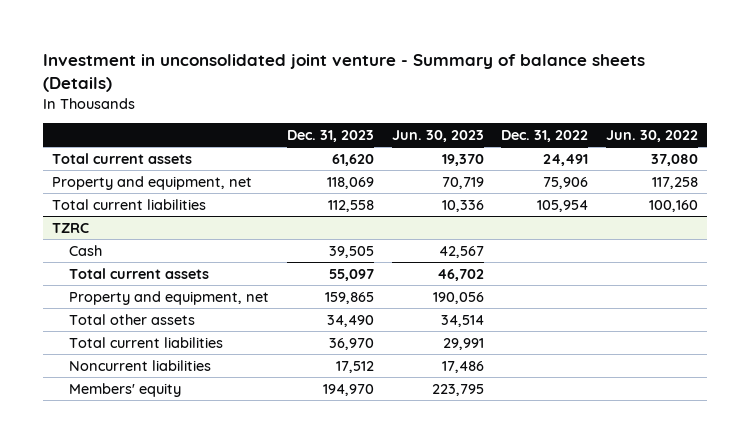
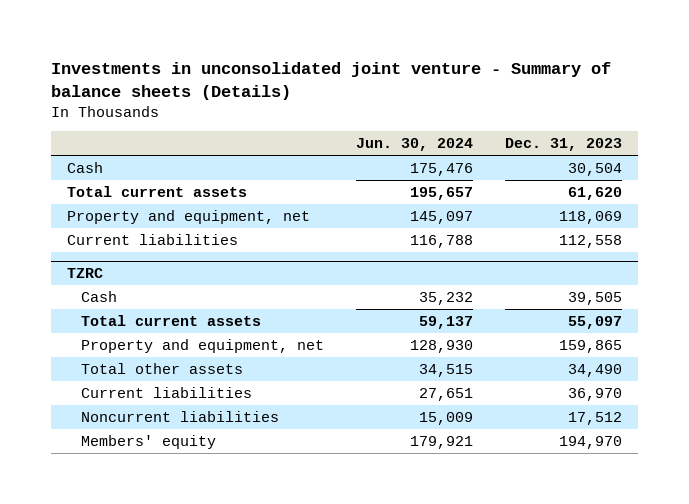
[43,53,646,92] Investment in unconsolidated joint venture - Summary of balance sheets (Details) -> [50,61,611,100] Investments in unconsolidated joint venture - Summary of balance sheets (Details)
[391,130,484,143] Jun. 30, 2023 -> none
[501,130,589,143] Dec. 31, 2022 -> none
[606,130,699,143] Jun. 30, 2022 -> none
none -> [356,138,474,152] Jun. 30, 2024
none -> [66,161,103,173] Cash
[52,198,207,210] Total current liabilities -> [66,233,238,245] Current liabilities
[69,336,224,348] Total current liabilities -> [81,386,253,398] Current liabilities

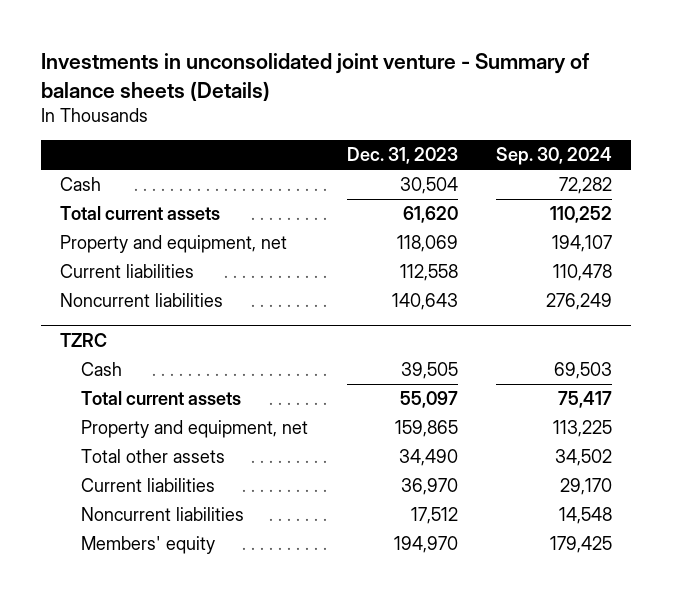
[356,138,474,152] Jun. 30, 2024 -> none
none -> [496,147,613,166] Sep. 30, 2024
none -> [60,293,224,308] Noncurrent liabilities

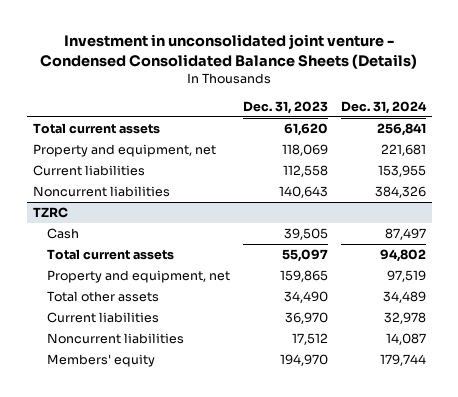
[41,53,590,101] Investments in unconsolidated joint venture - Summary of balance sheets (Details) -> [40,34,418,69] Investment in unconsolidated joint venture - Condensed Consolidated Balance Sheets (Details)
[496,147,613,166] Sep. 30, 2024 -> none
none -> [340,100,427,114] Dec. 31, 2024
[60,177,102,192] Cash -> none

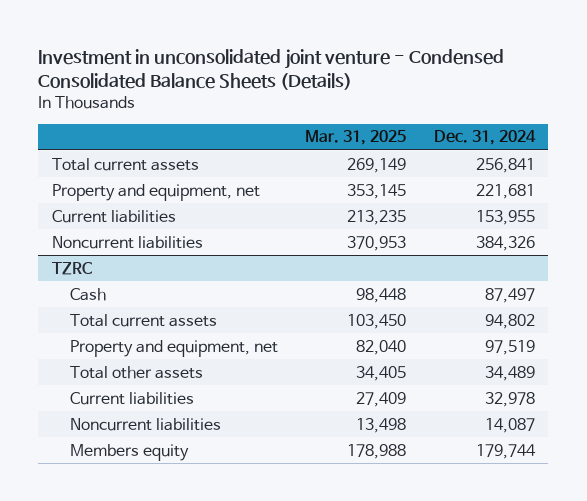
[242,100,328,114] Dec. 31, 2023 -> none
none -> [305,130,407,146] Mar. 31, 2025
[47,354,156,368] Members' equity -> [70,443,190,461] Members equity

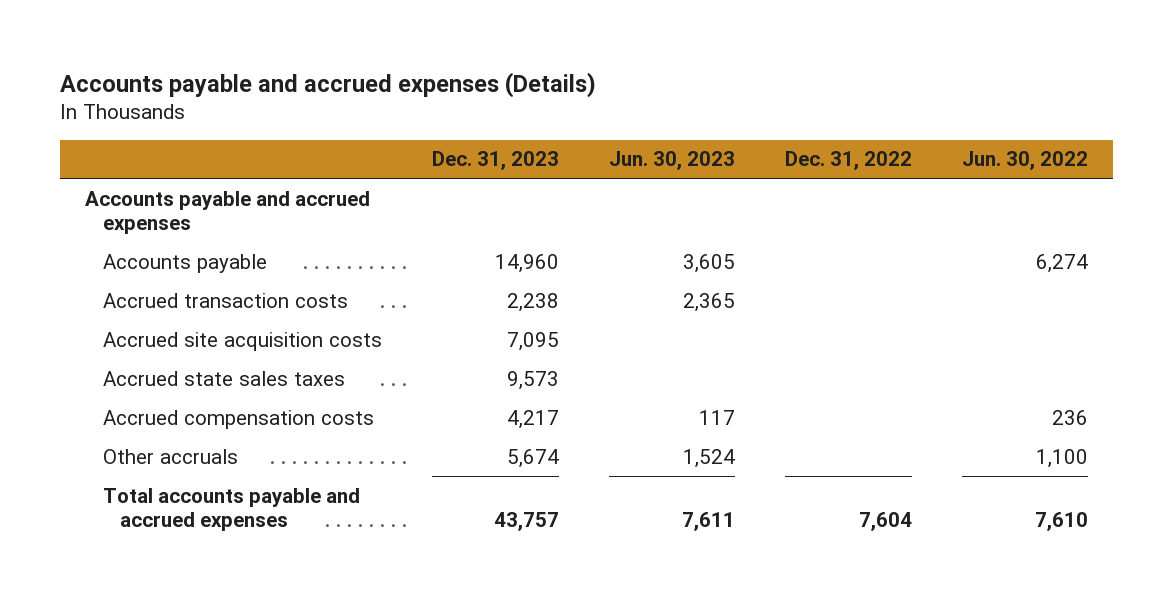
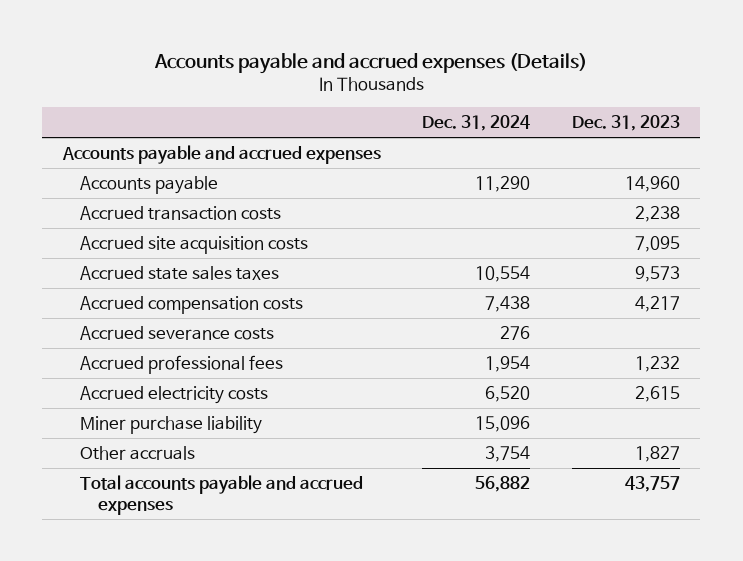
[608,151,735,171] Jun. 30, 2023 -> none
[784,151,912,171] Dec. 31, 2022 -> none
[962,151,1089,171] Jun. 30, 2022 -> none
none -> [422,115,531,132] Dec. 31, 2024
none -> [80,326,275,341] Accrued severance costs
none -> [80,355,284,375] Accrued professional fees
none -> [80,386,269,405] Accrued electricity costs
none -> [80,416,263,435] Miner purchase liability
[506,448,559,468] 5,674 -> [634,446,680,463] 1,827

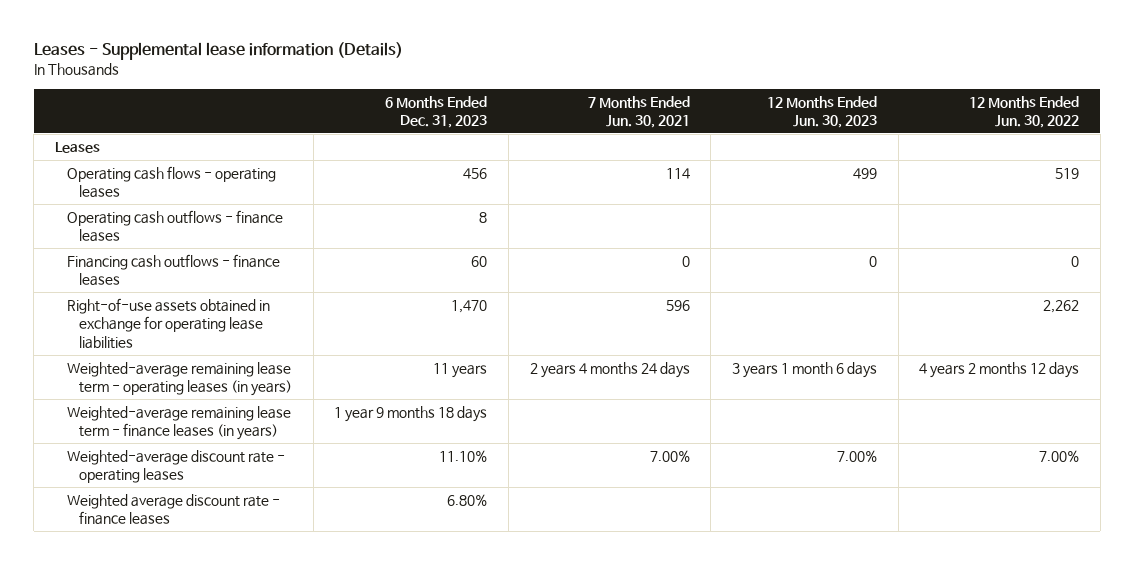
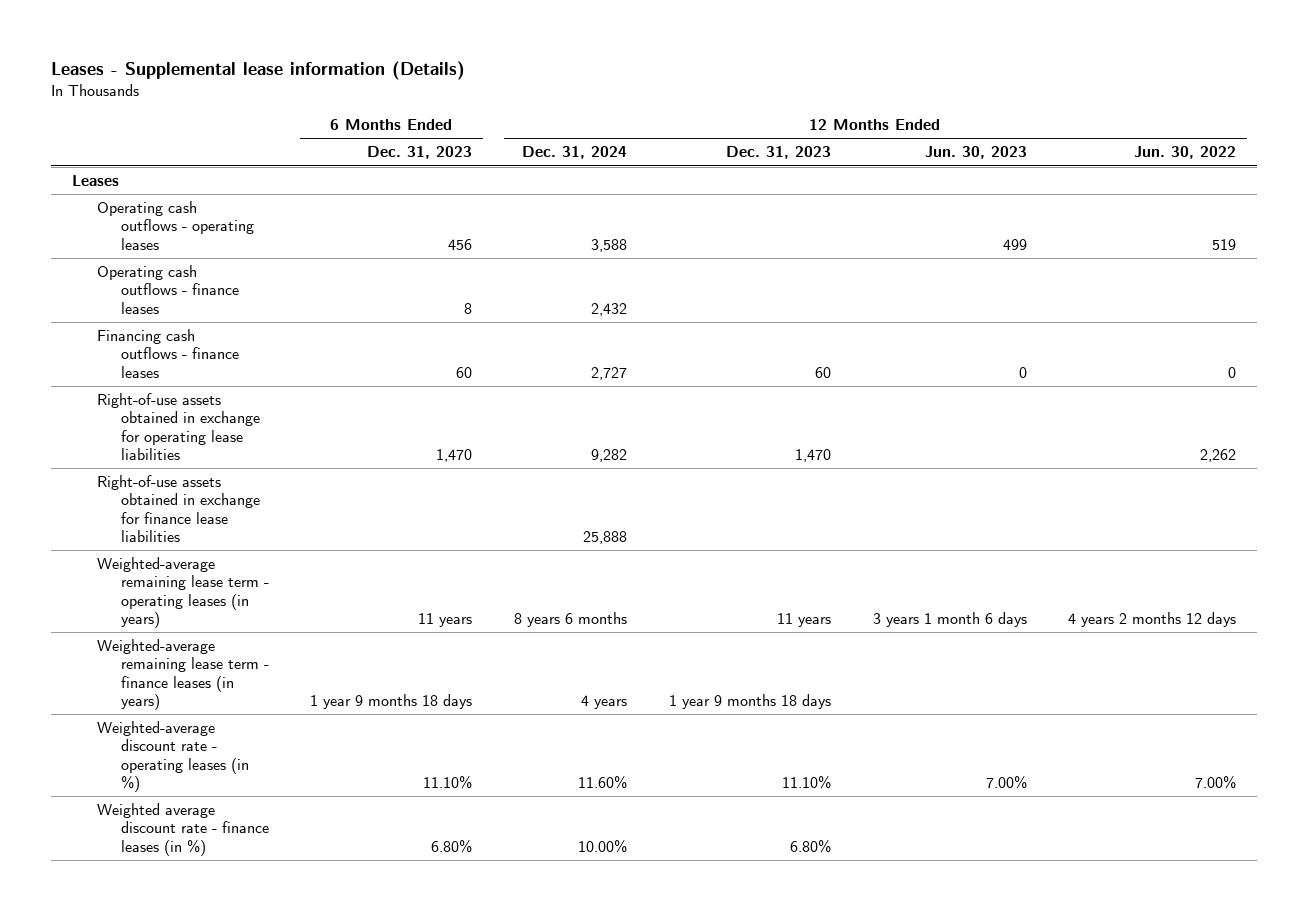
[587,95,690,128] 7 Months Ended Jun. 30, 2021 -> none
none -> [522,146,628,160] Dec. 31, 2024
none -> [725,146,831,160] Dec. 31, 2023
[66,166,276,199] Operating cash flows - operating leases -> [96,200,254,250] Operating cash outflows - operating leases
none -> [96,474,260,543] Right-of-use assets obtained in exchange for finance lease liabilities
[66,450,285,484] Weighted-average discount rate - operating leases -> [96,720,249,793] Weighted-average discount rate - operating leases (in %)
[66,494,280,526] Weighted average discount rate - finance leases -> [96,802,269,856] Weighted average discount rate - finance leases (in %)

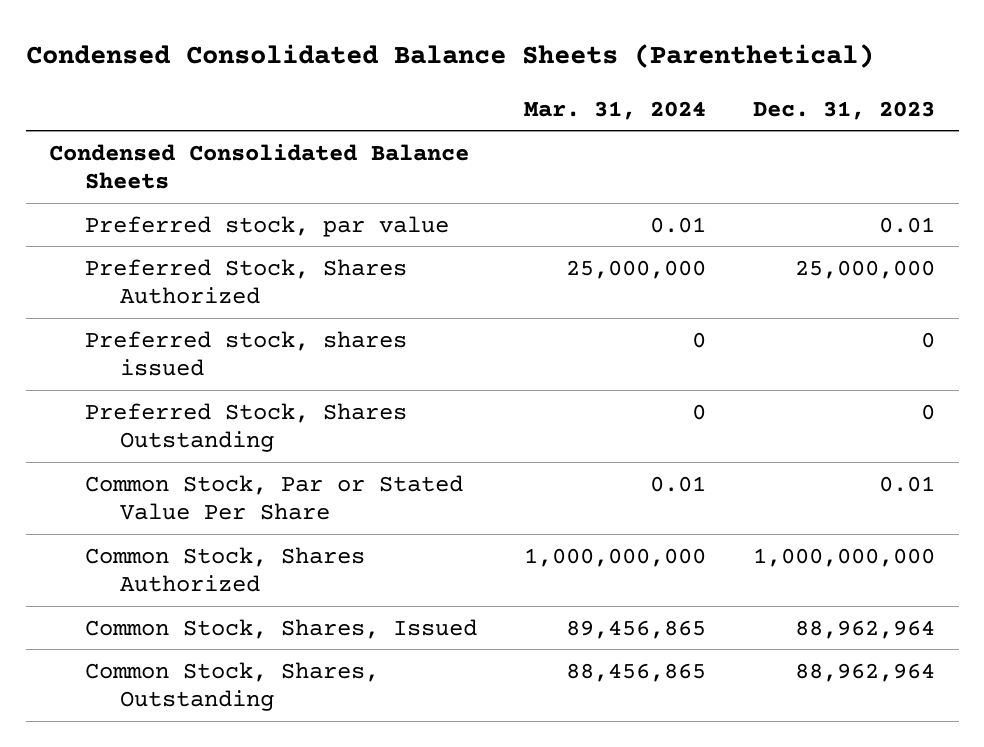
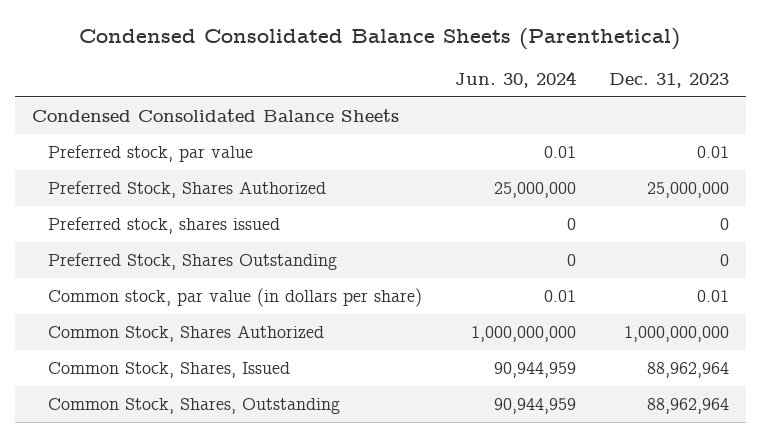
[523,100,706,120] Mar. 31, 2024 -> none
none -> [455,71,577,89] Jun. 30, 2024
[84,474,463,521] Common Stock, Par or Stated Value Per Share -> [48,288,423,308] Common stock, par value (in dollars per share)

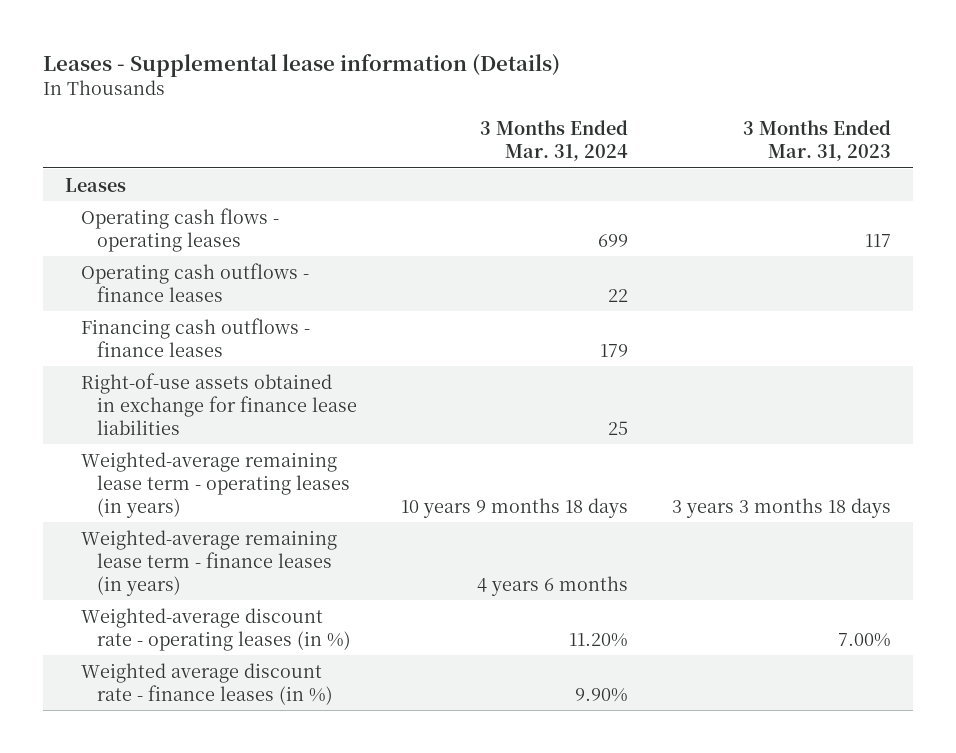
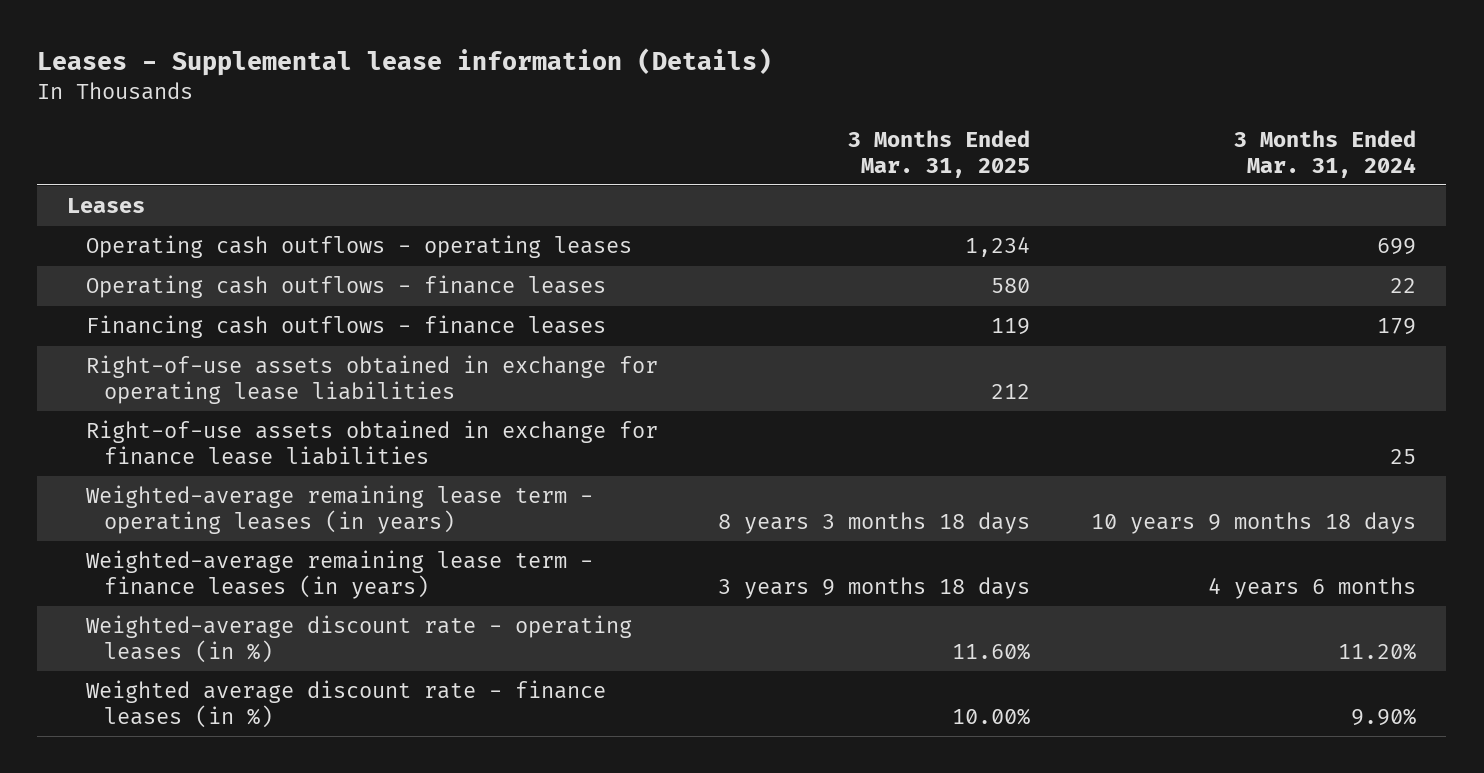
[742,120,891,162] 3 Months Ended Mar. 31, 2023 -> none
none -> [848,130,1031,178] 3 Months Ended Mar. 31, 2025
[80,207,279,252] Operating cash flows - operating leases -> [85,235,632,259] Operating cash outflows - operating leases
none -> [85,355,658,404] Right-of-use assets obtained in exchange for operating lease liabilities

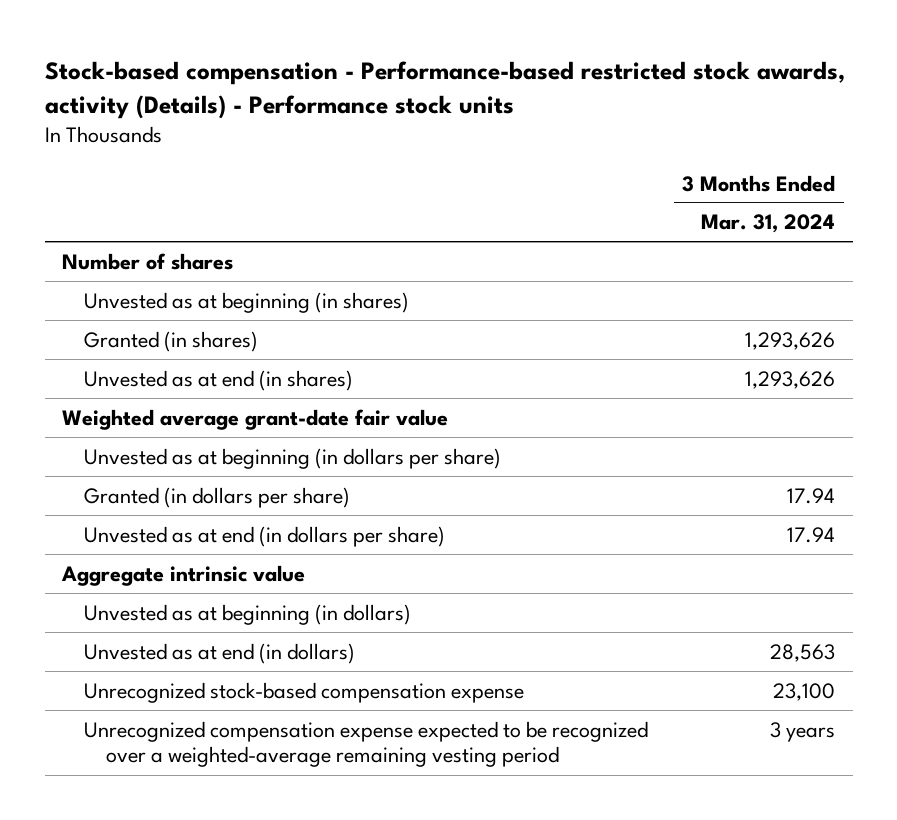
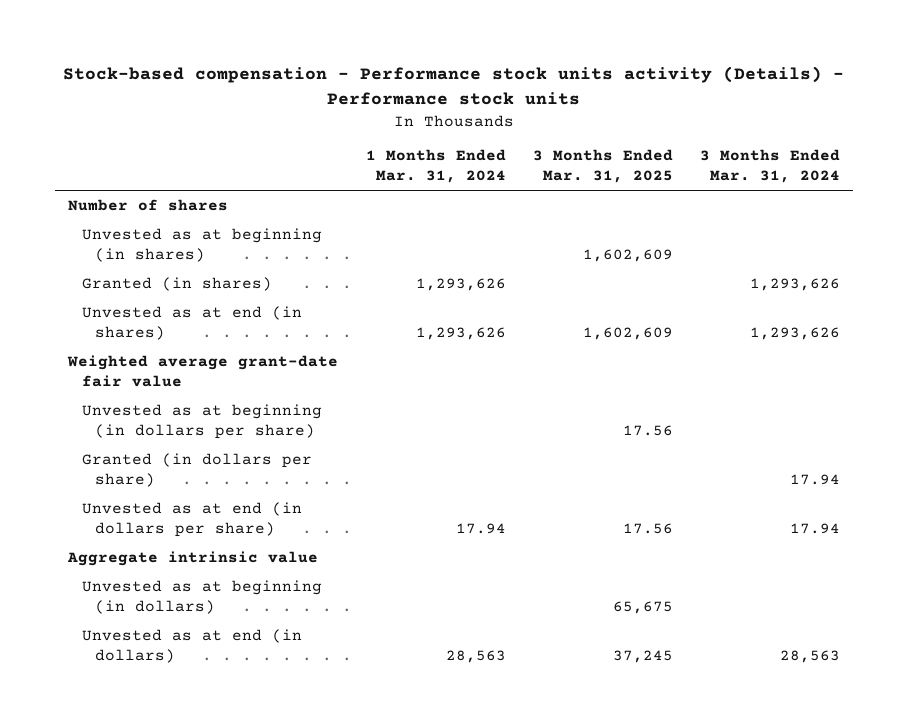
[44,60,845,119] Stock-based compensation - Performance-based restricted stock awards, activity (Details) - Performance stock units -> [63,66,845,106] Stock-based compensation - Performance stock units activity (Details) - Performance stock units
none -> [365,149,506,184] 1 Months Ended Mar. 31, 2024
none -> [532,149,673,184] 3 Months Ended Mar. 31, 2025
[83,681,524,703] Unrecognized stock-based compensation expense -> none
[83,720,648,768] Unrecognized compensation expense expected to be recognized over a weighted-average remaining vesting period -> none

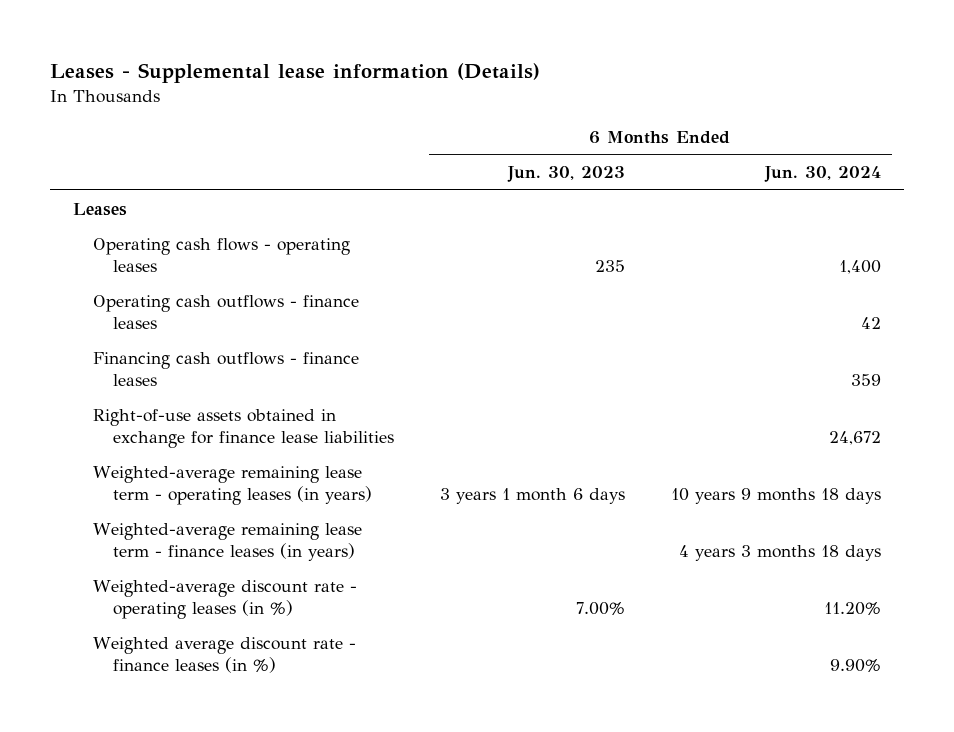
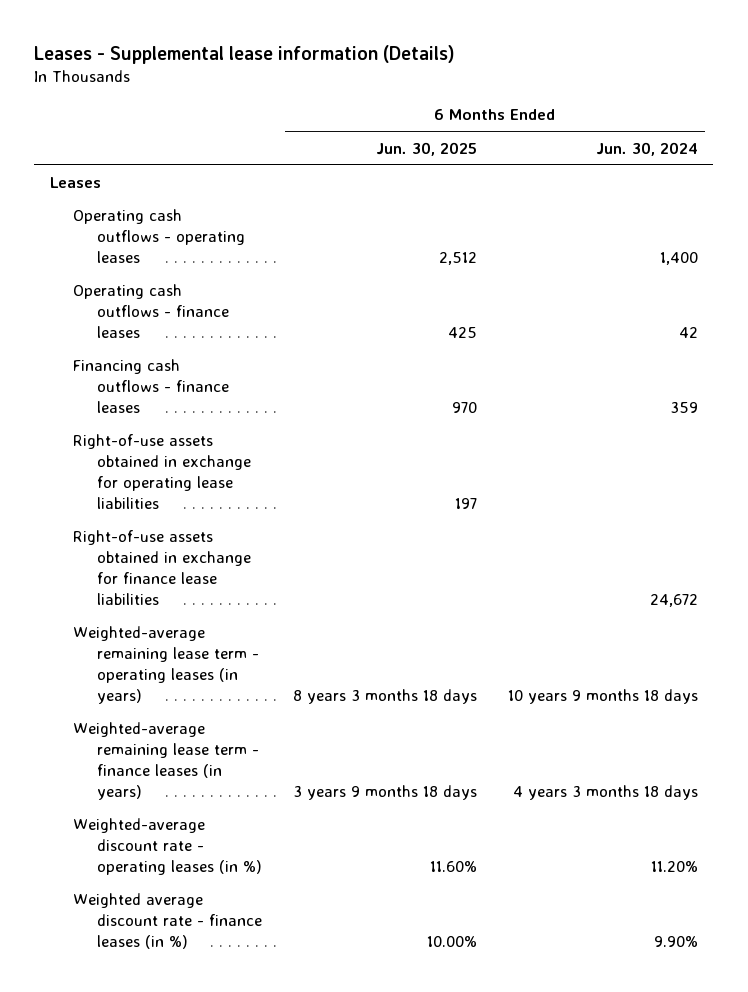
[507,166,626,183] Jun. 30, 2023 -> none
none -> [375,141,477,156] Jun. 30, 2025
[93,237,351,272] Operating cash flows - operating leases -> [73,209,245,263] Operating cash outflows - operating leases
none -> [73,434,251,509] Right-of-use assets obtained in exchange for operating lease liabilities

